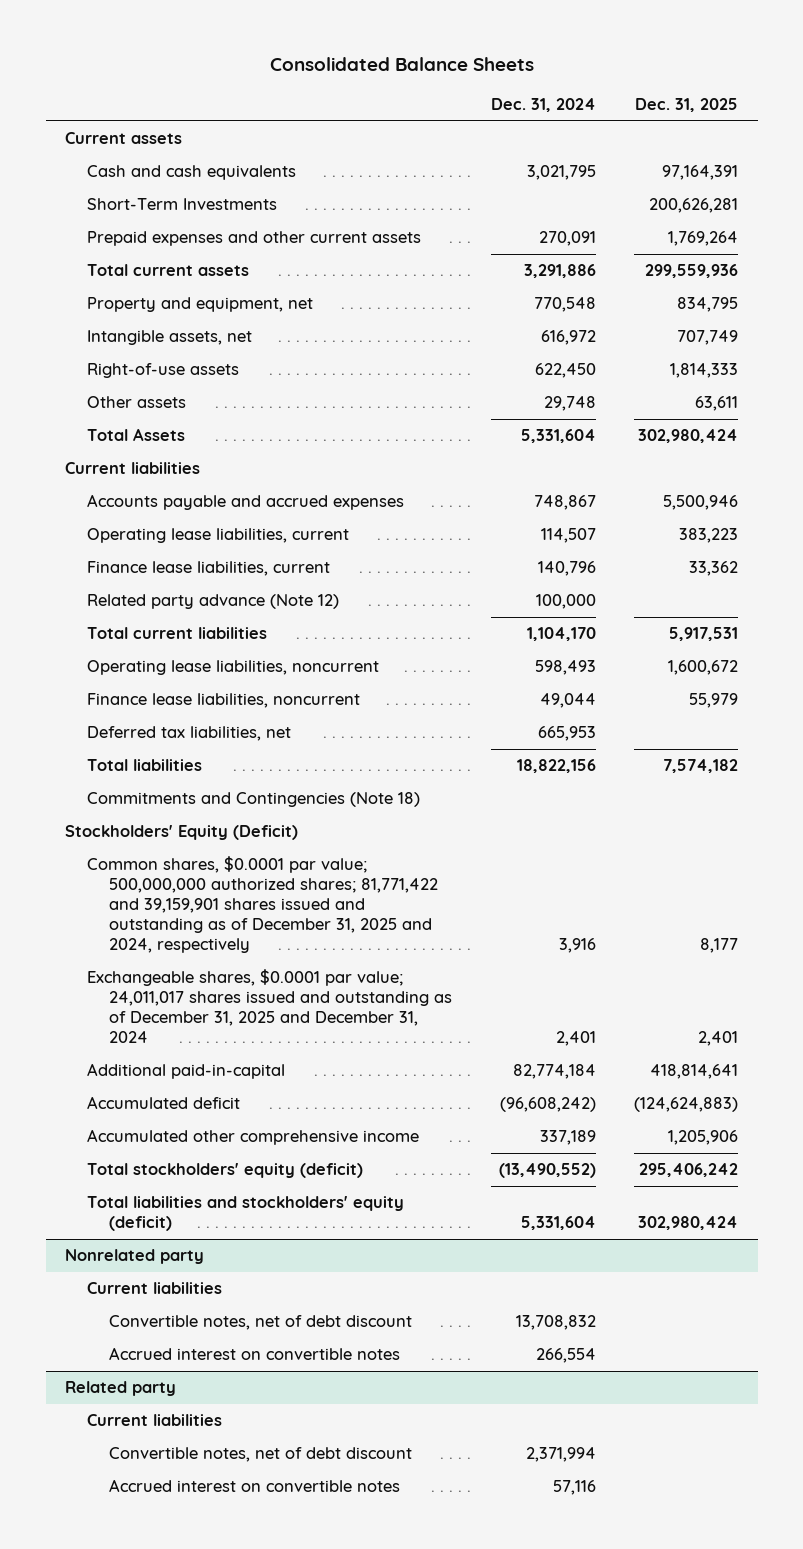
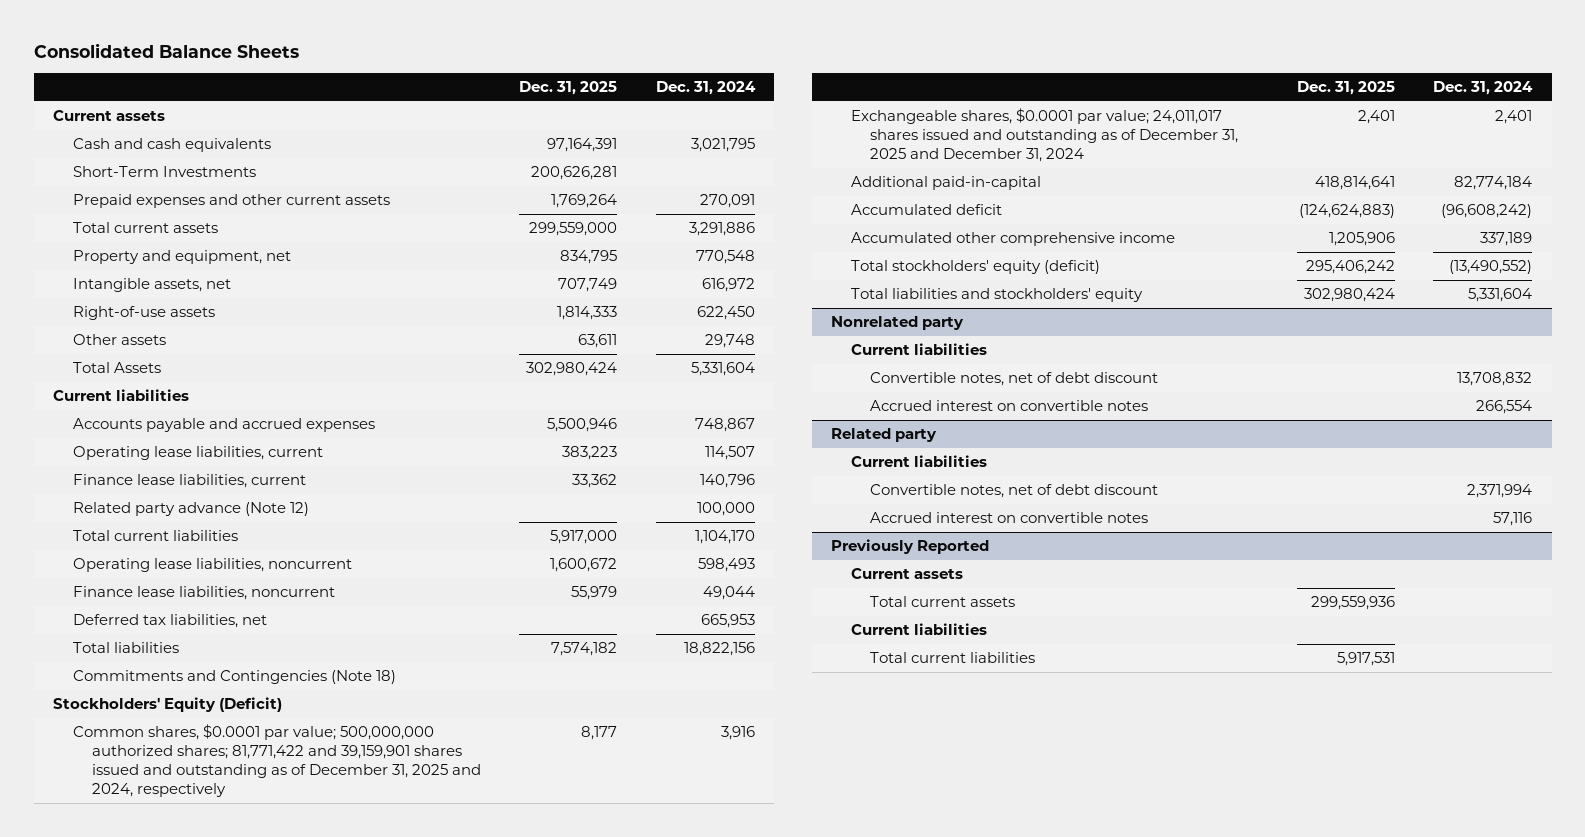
[645,264,739,279] 299,559,936 -> [529,222,618,237] 299,559,000
[669,627,739,642] 5,917,531 -> [550,530,618,545] 5,917,000
[87,1196,405,1232] Total liabilities and stockholders' equity (deficit) -> [850,288,1143,303] Total liabilities and stockholders' equity
none -> [830,539,989,555] Previously Reported
none -> [850,568,963,580] Current assets
none -> [870,596,1016,608] Total current assets
none -> [850,623,987,636] Current liabilities
none -> [870,652,1036,664] Total current liabilities

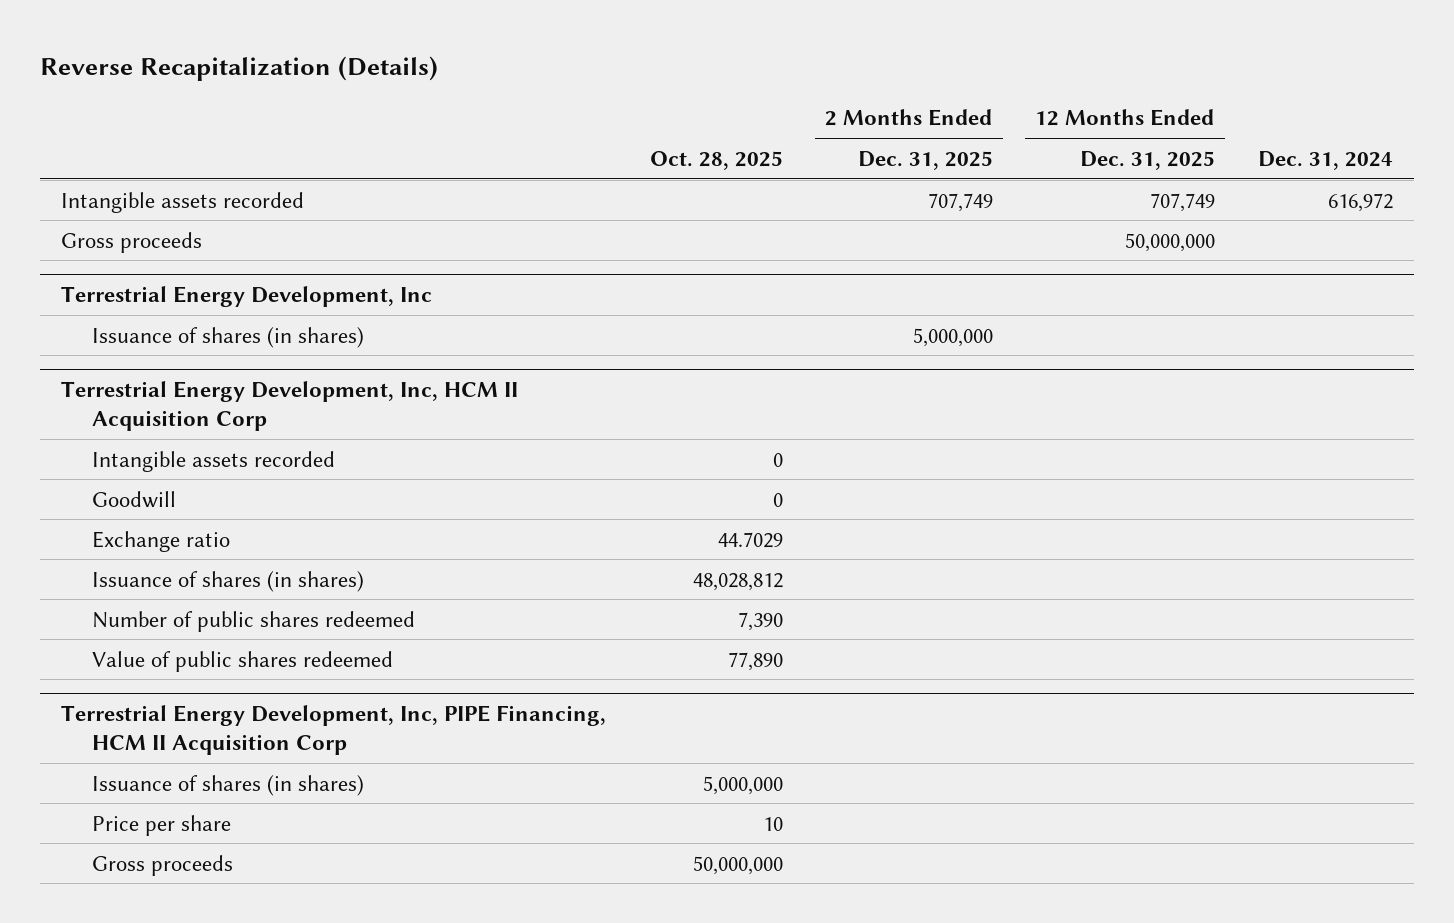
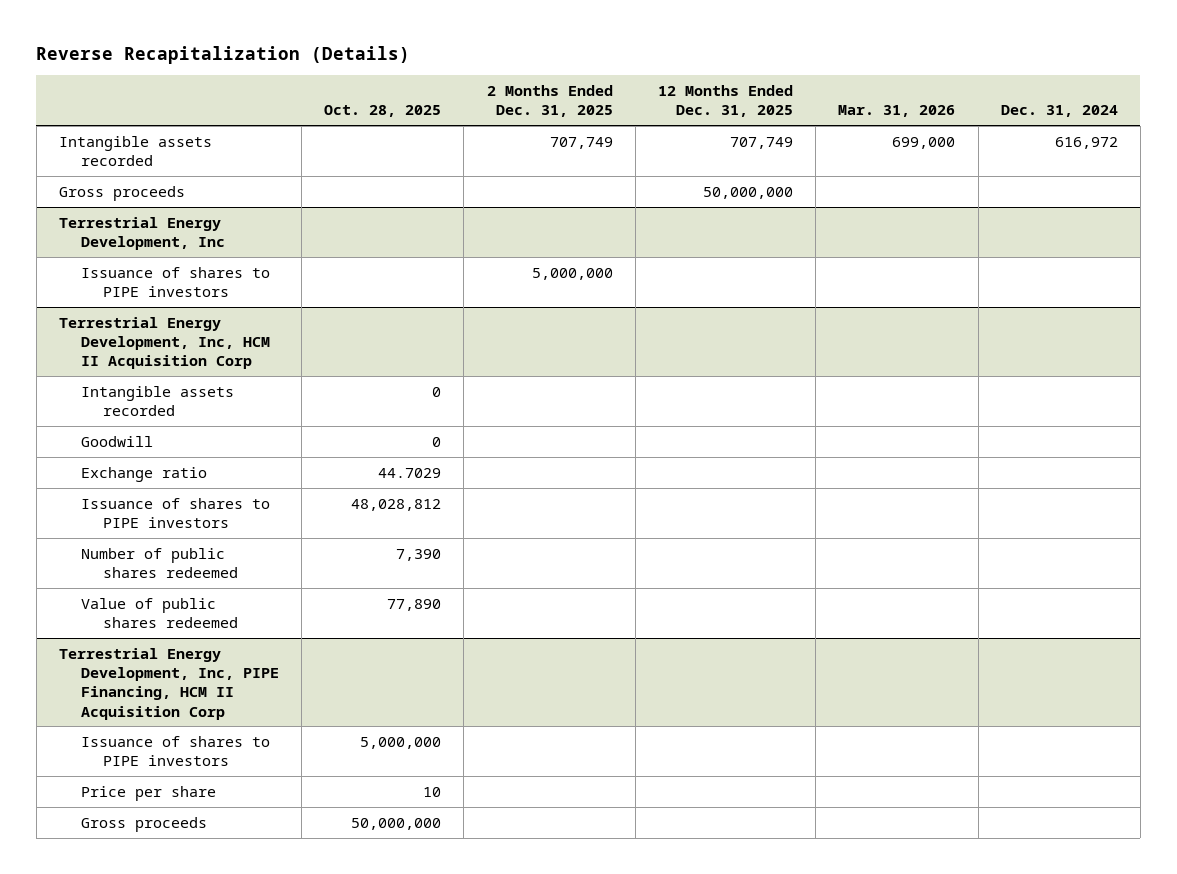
none -> [838,105,956,118] Mar. 31, 2026
[92,326,365,348] Issuance of shares (in shares) -> [80,266,270,298] Issuance of shares to PIPE investors
[92,570,365,592] Issuance of shares (in shares) -> [80,497,270,529] Issuance of shares to PIPE investors
[92,774,365,796] Issuance of shares (in shares) -> [80,735,270,767] Issuance of shares to PIPE investors

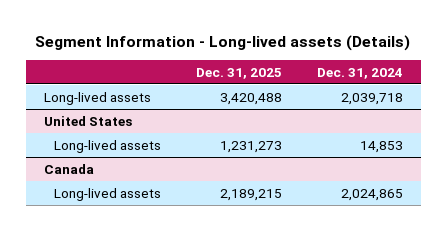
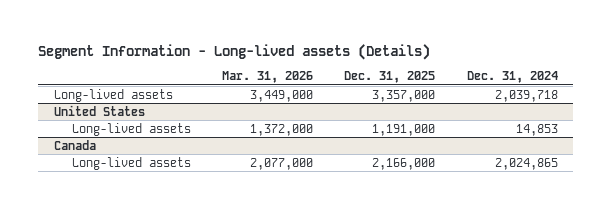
none -> [222,70,314,83] Mar. 31, 2026
[220,92,283,105] 3,420,488 -> [372,89,436,102] 3,357,000
[220,140,283,153] 1,231,273 -> [372,123,436,136] 1,191,000
[220,188,283,201] 2,189,215 -> [372,157,436,170] 2,166,000

